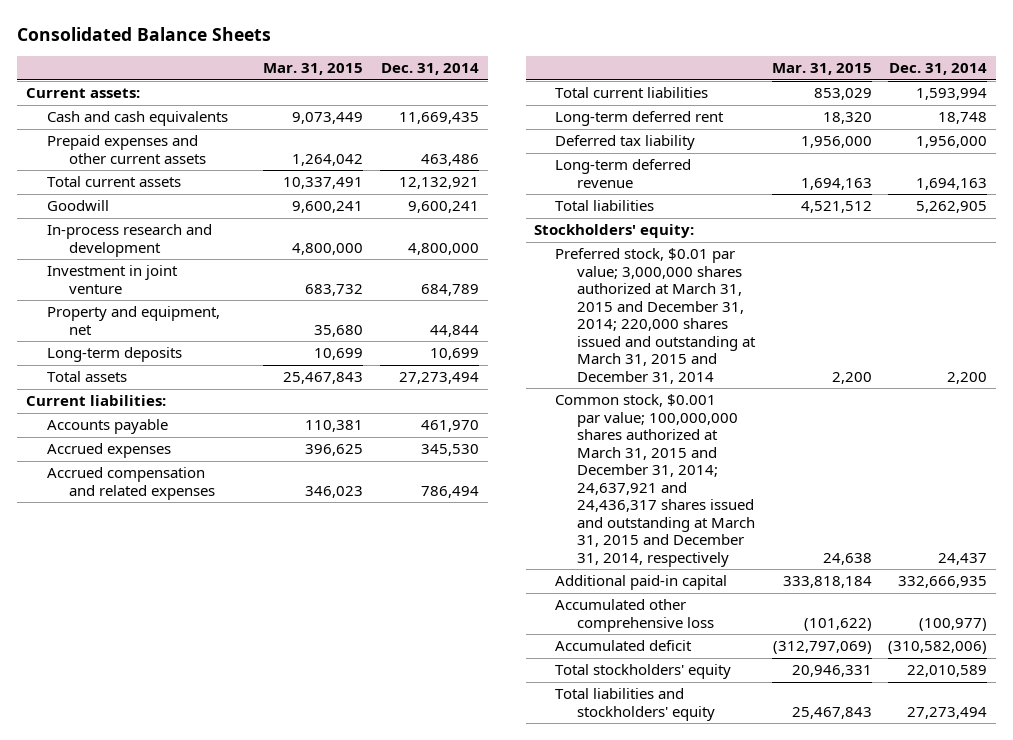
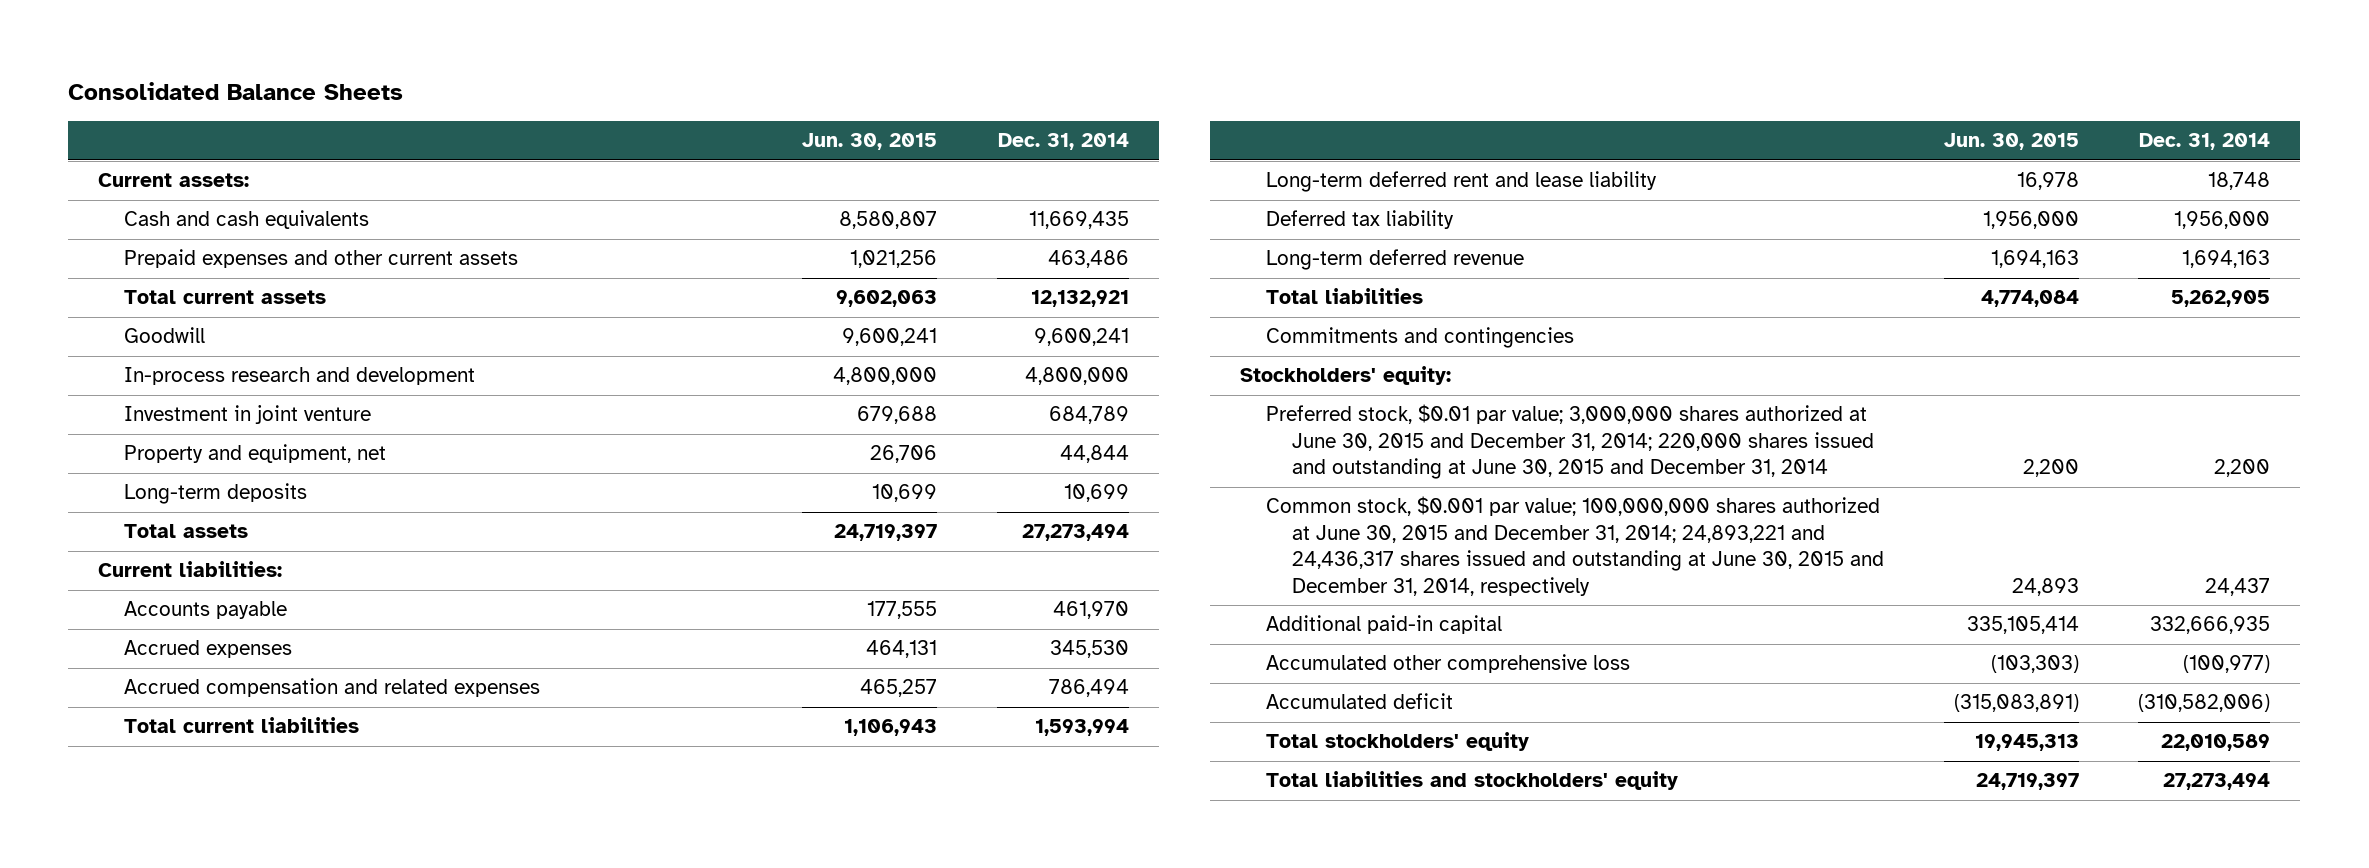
[263,63,364,76] Mar. 31, 2015 -> none
none -> [802,133,938,151] Jun. 30, 2015
[555,111,725,127] Long-term deferred rent -> [1265,171,1657,193] Long-term deferred rent and lease liability
none -> [1265,327,1574,349] Commitments and contingencies
[555,248,756,384] Preferred stock, $0.01 par value; 3,000,000 shares authorized at March 31, 2015 and December 31, 2014; 220,000 shares issued and outstanding at March 31, 2015 and December 31, 2014 -> [1265,404,1874,480] Preferred stock, $0.01 par value; 3,000,000 shares authorized at June 30, 2015 and December 31, 2014; 220,000 shares issued and outstanding at June 30, 2015 and December 31, 2014
[555,394,755,568] Common stock, $0.001 par value; 100,000,000 shares authorized at March 31, 2015 and December 31, 2014; 24,637,921 and 24,436,317 shares issued and outstanding at March 31, 2015 and December 31, 2014, respectively -> [1265,496,1884,596] Common stock, $0.001 par value; 100,000,000 shares authorized at June 30, 2015 and December 31, 2014; 24,893,221 and 24,436,317 shares issued and outstanding at June 30, 2015 and December 31, 2014, respectively

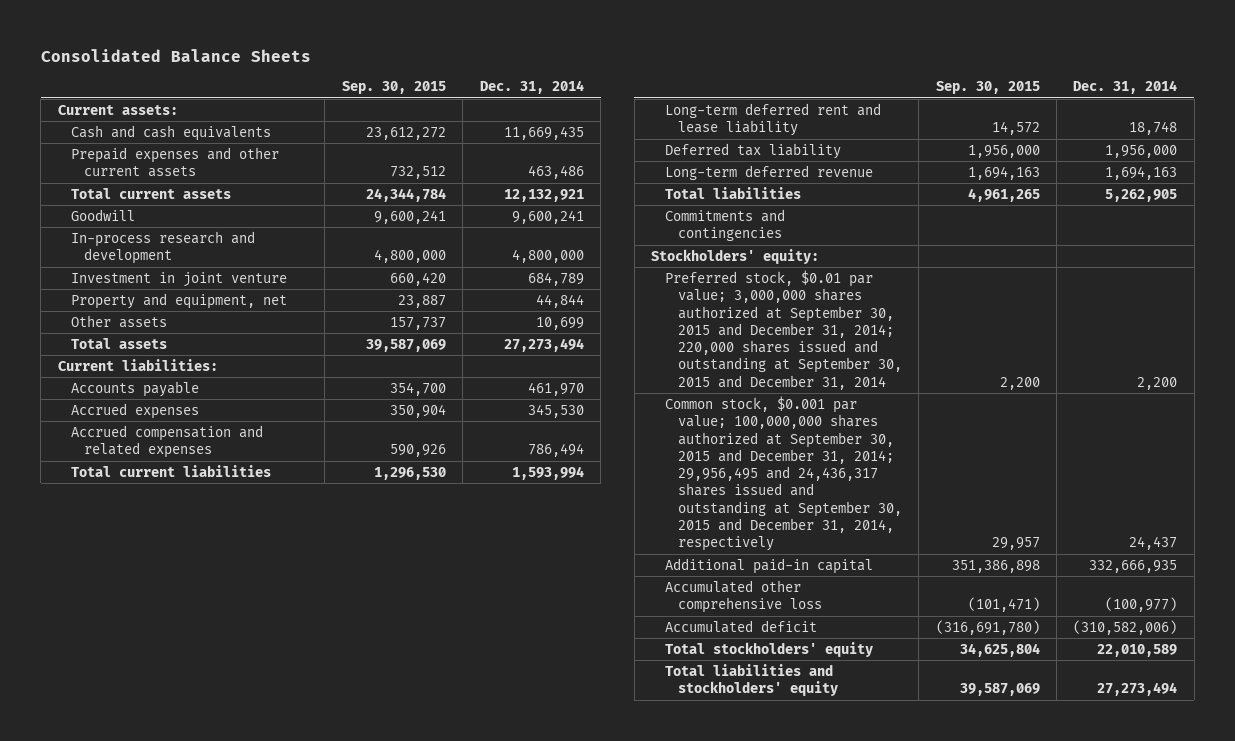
[802,133,938,151] Jun. 30, 2015 -> none
none -> [341,81,446,95] Sep. 30, 2015
[124,483,308,505] Long-term deposits -> [70,314,167,328] Other assets
[1265,404,1874,480] Preferred stock, $0.01 par value; 3,000,000 shares authorized at June 30, 2015 and December 31, 2014; 220,000 shares issued and outstanding at June 30, 2015 and December 31, 2014 -> [664,269,902,390] Preferred stock, $0.01 par value; 3,000,000 shares authorized at September 30, 2015 and December 31, 2014; 220,000 shares issued and outstanding at September 30, 2015 and December 31, 2014
[1265,496,1884,596] Common stock, $0.001 par value; 100,000,000 shares authorized at June 30, 2015 and December 31, 2014; 24,893,221 and 24,436,317 shares issued and outstanding at June 30, 2015 and December 31, 2014, respectively -> [664,395,902,552] Common stock, $0.001 par value; 100,000,000 shares authorized at September 30, 2015 and December 31, 2014; 29,956,495 and 24,436,317 shares issued and outstanding at September 30, 2015 and December 31, 2014, respectively

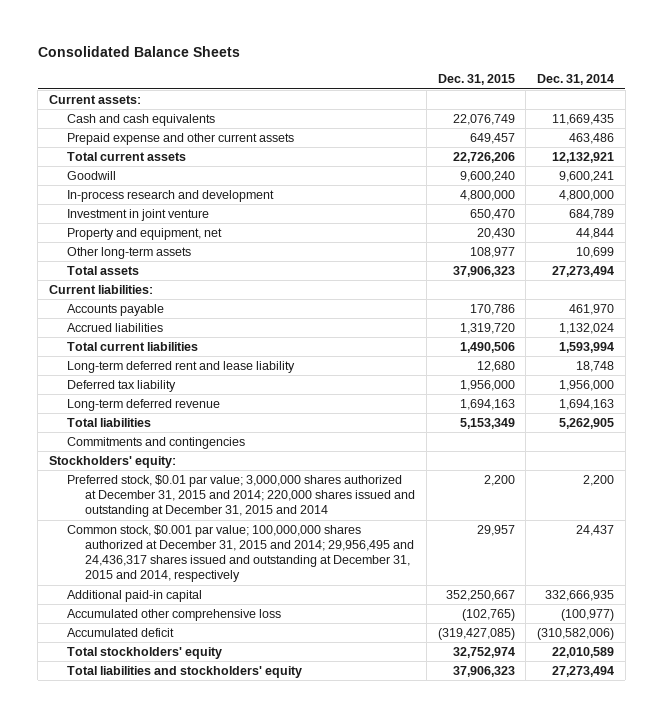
[341,81,446,95] Sep. 30, 2015 -> none
none -> [437,74,515,86] Dec. 31, 2015
[70,146,279,178] Prepaid expenses and other current assets -> [67,132,295,145] Prepaid expense and other current assets
[70,314,167,328] Other assets -> [67,246,192,259] Other long-term assets
[70,424,263,459] Accrued compensation and related expenses -> none
[70,402,199,419] Accrued expenses -> [67,322,164,332] Accrued liabilities
[527,403,584,418] 345,530 -> [558,322,614,334] 1,132,024
[664,269,902,390] Preferred stock, $0.01 par value; 3,000,000 shares authorized at September 30, 2015 and December 31, 2014; 220,000 shares issued and outstanding at September 30, 2015 and December 31, 2014 -> [67,474,416,518] Preferred stock, $0.01 par value; 3,000,000 shares authorized at December 31, 2015 and 2014; 220,000 shares issued and outstanding at December 31, 2015 and 2014
[664,395,902,552] Common stock, $0.001 par value; 100,000,000 shares authorized at September 30, 2015 and December 31, 2014; 29,956,495 and 24,436,317 shares issued and outstanding at September 30, 2015 and December 31, 2014, respectively -> [67,524,415,583] Common stock, $0.001 par value; 100,000,000 shares authorized at December 31, 2015 and 2014; 29,956,495 and 24,436,317 shares issued and outstanding at December 31, 2015 and 2014, respectively

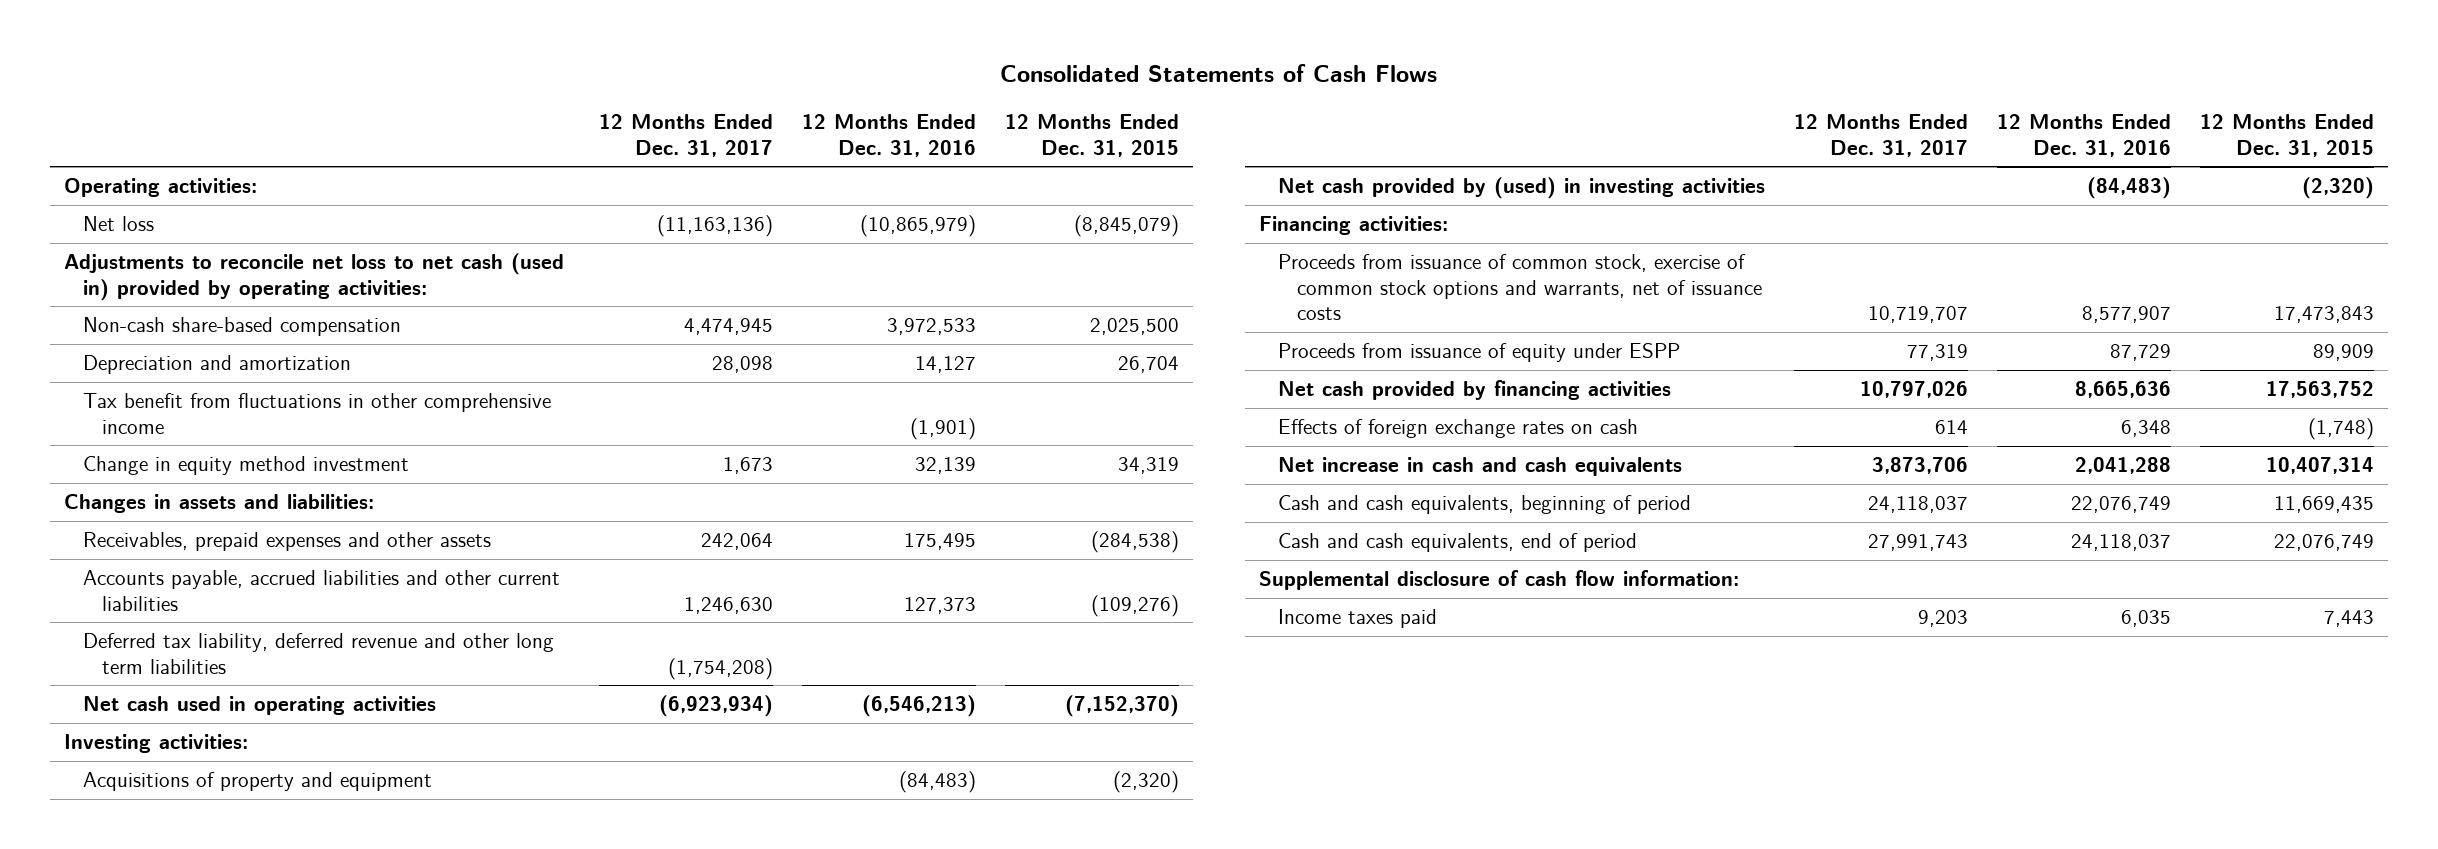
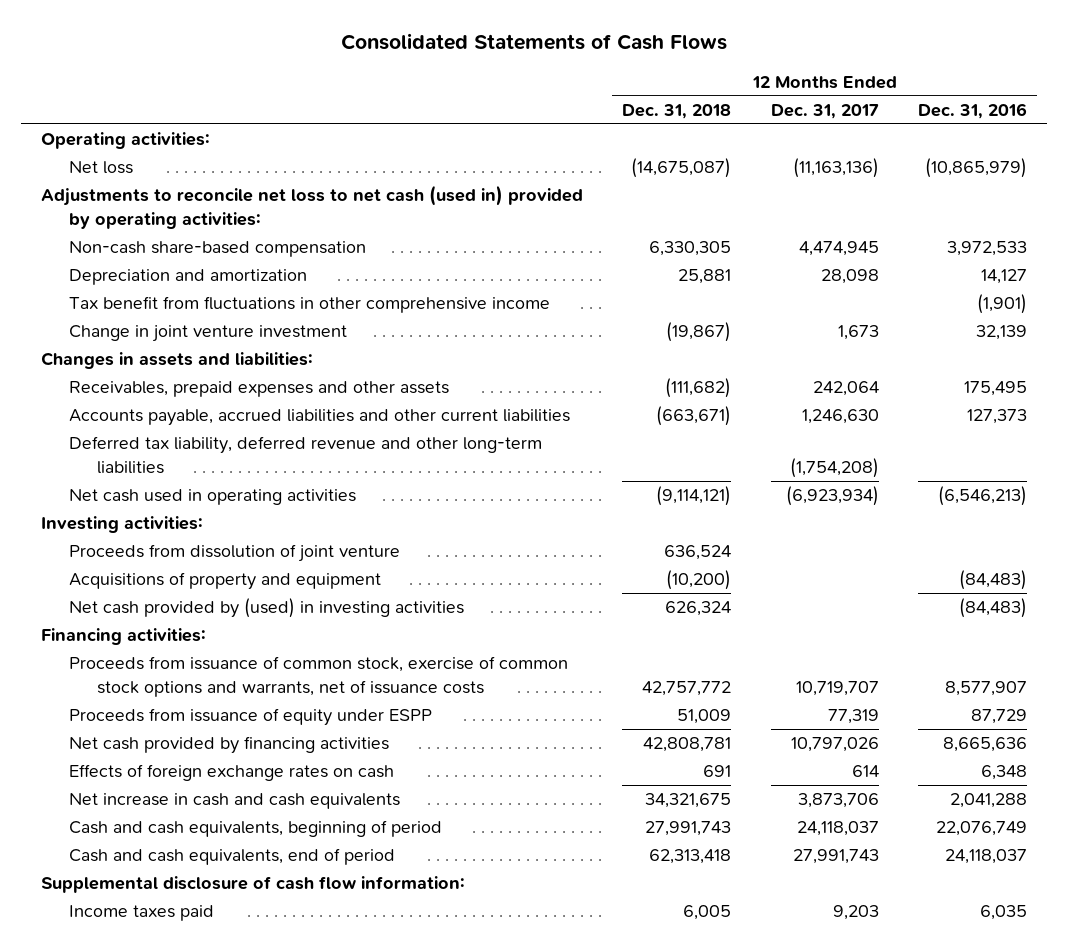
[1004,114,1179,157] 12 Months Ended Dec. 31, 2015 -> none
none -> [622,103,732,119] Dec. 31, 2018
[83,456,410,476] Change in equity method investment -> [68,325,347,343] Change in joint venture investment
[83,633,555,674] Deferred tax liability, deferred revenue and other long term liabilities -> [68,436,542,474] Deferred tax liability, deferred revenue and other long-term liabilities
none -> [68,544,400,563] Proceeds from dissolution of joint venture

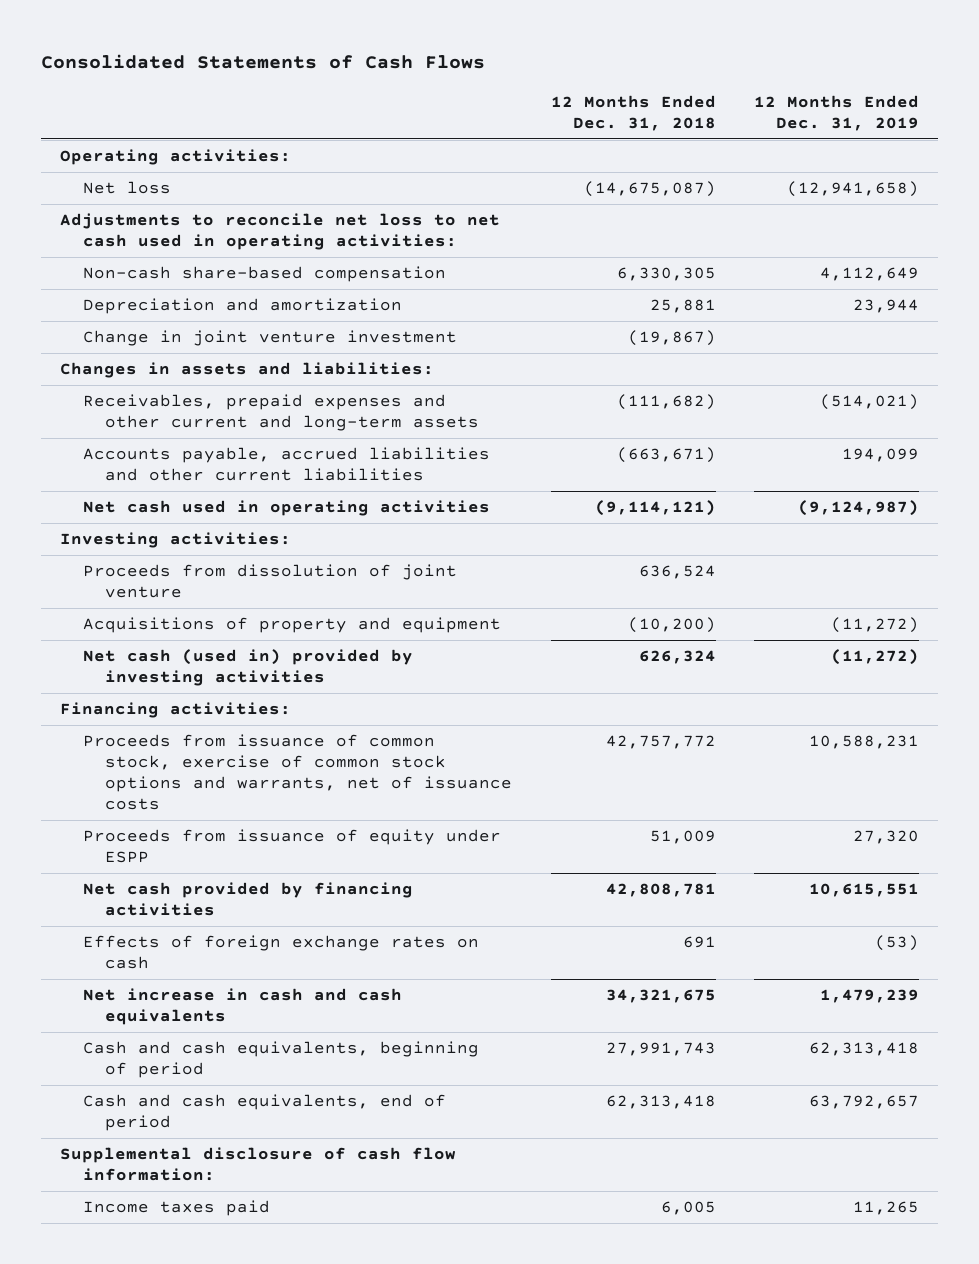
[770,103,879,119] Dec. 31, 2017 -> none
[918,102,1028,119] Dec. 31, 2016 -> none
none -> [754,94,920,131] 12 Months Ended Dec. 31, 2019
[40,185,583,229] Adjustments to reconcile net loss to net cash (used in) provided by operating activities: -> [59,213,500,251] Adjustments to reconcile net loss to net cash used in operating activities:
[68,296,550,314] Tax benefit from fluctuations in other comprehensive income -> none
[68,381,449,398] Receivables, prepaid expenses and other assets -> [82,394,480,432] Receivables, prepaid expenses and other current and long-term assets
[68,436,542,474] Deferred tax liability, deferred revenue and other long-term liabilities -> none
[68,598,464,619] Net cash provided by (used) in investing activities -> [82,649,413,687] Net cash (used in) provided by investing activities

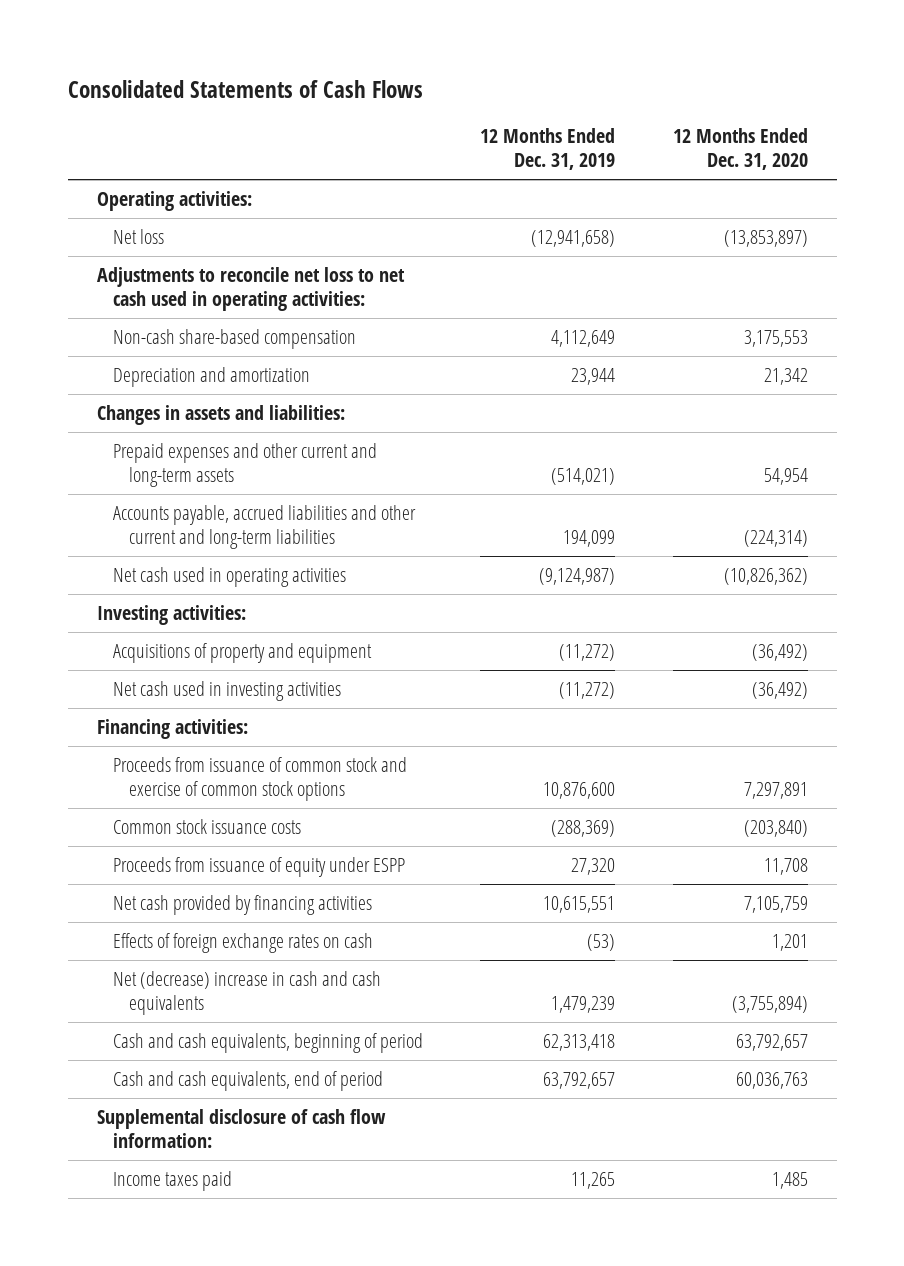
[550,94,716,131] 12 Months Ended Dec. 31, 2018 -> none
none -> [672,128,808,171] 12 Months Ended Dec. 31, 2020
[82,330,457,347] Change in joint venture investment -> none
[82,394,480,432] Receivables, prepaid expenses and other current and long-term assets -> [112,442,377,488] Prepaid expenses and other current and long-term assets
[82,447,490,482] Accounts payable, accrued liabilities and other current liabilities -> [112,504,416,550] Accounts payable, accrued liabilities and other current and long-term liabilities
[82,564,457,599] Proceeds from dissolution of joint venture -> none
[82,649,413,687] Net cash (used in) provided by investing activities -> [112,680,341,701] Net cash used in investing activities
[82,734,513,811] Proceeds from issuance of common stock, exercise of common stock options and warrants, net of issuance costs -> [112,756,407,802] Proceeds from issuance of common stock and exercise of common stock options
[809,735,920,750] 10,588,231 -> [543,782,616,800] 10,876,600
none -> [112,818,301,834] Common stock issuance costs
[82,988,402,1026] Net increase in cash and cash equivalents -> [112,970,381,1016] Net (decrease) increase in cash and cash equivalents

